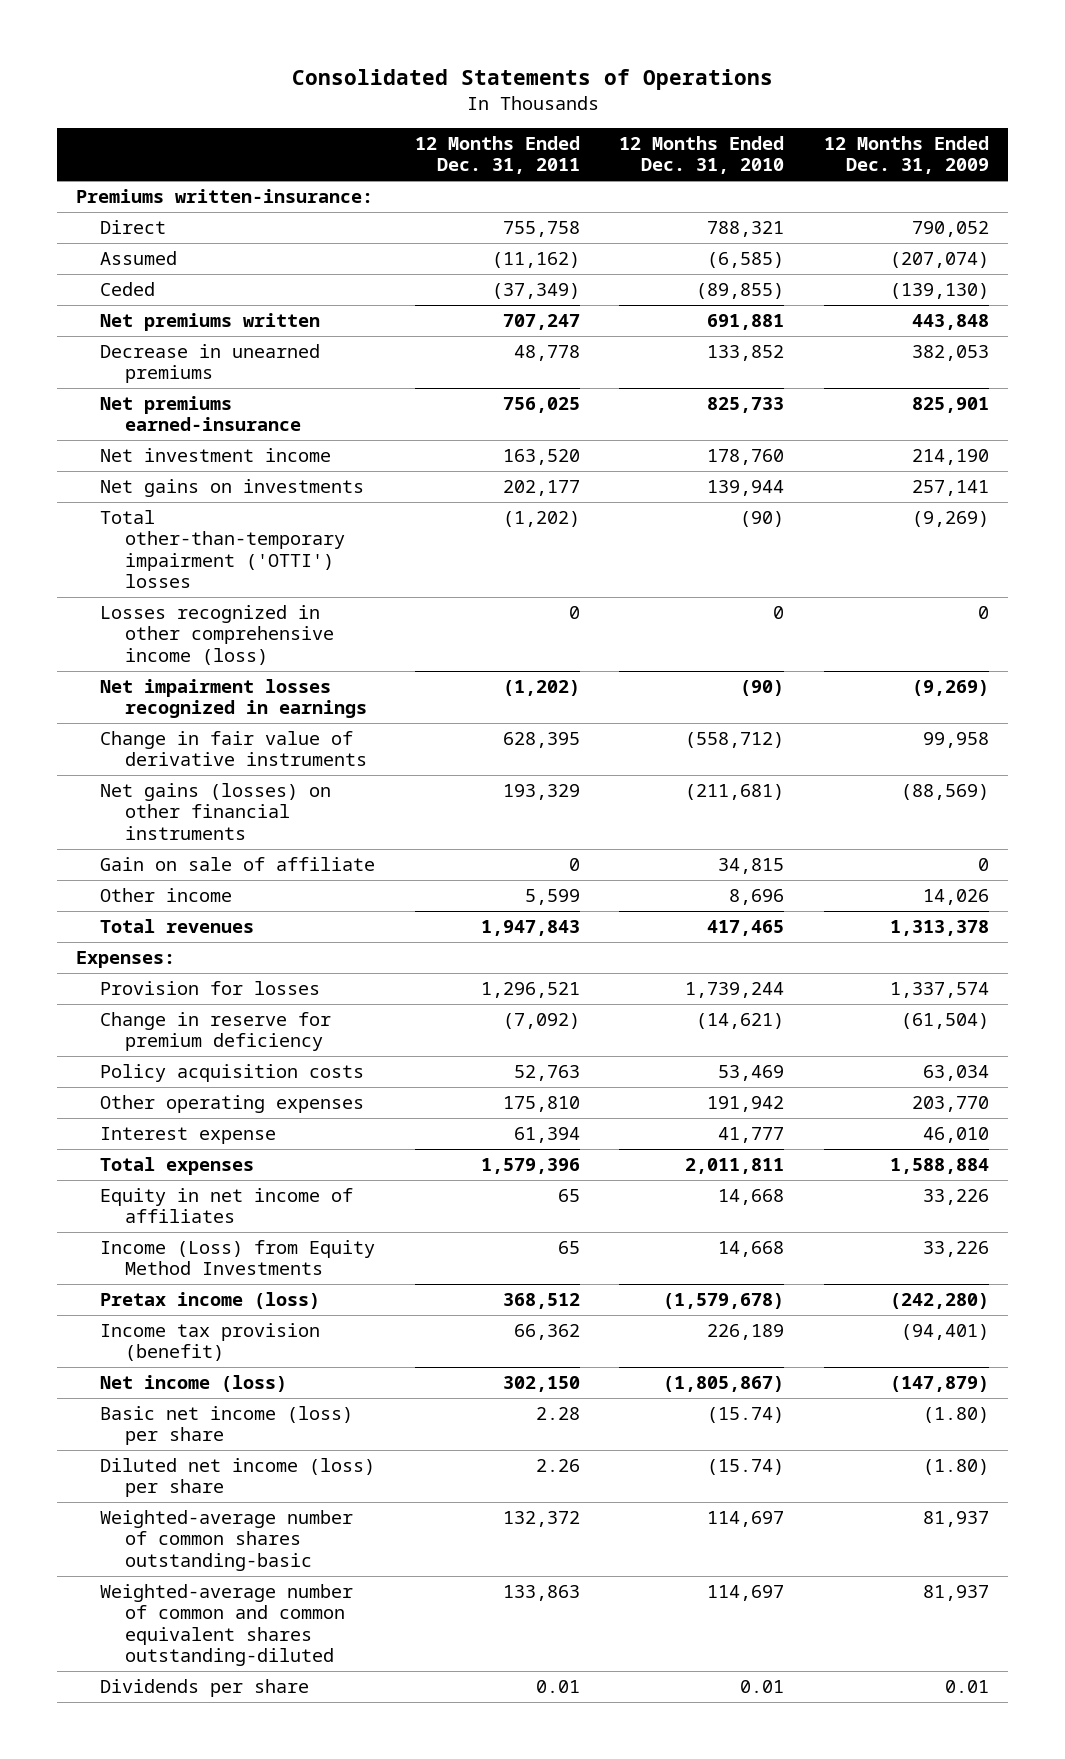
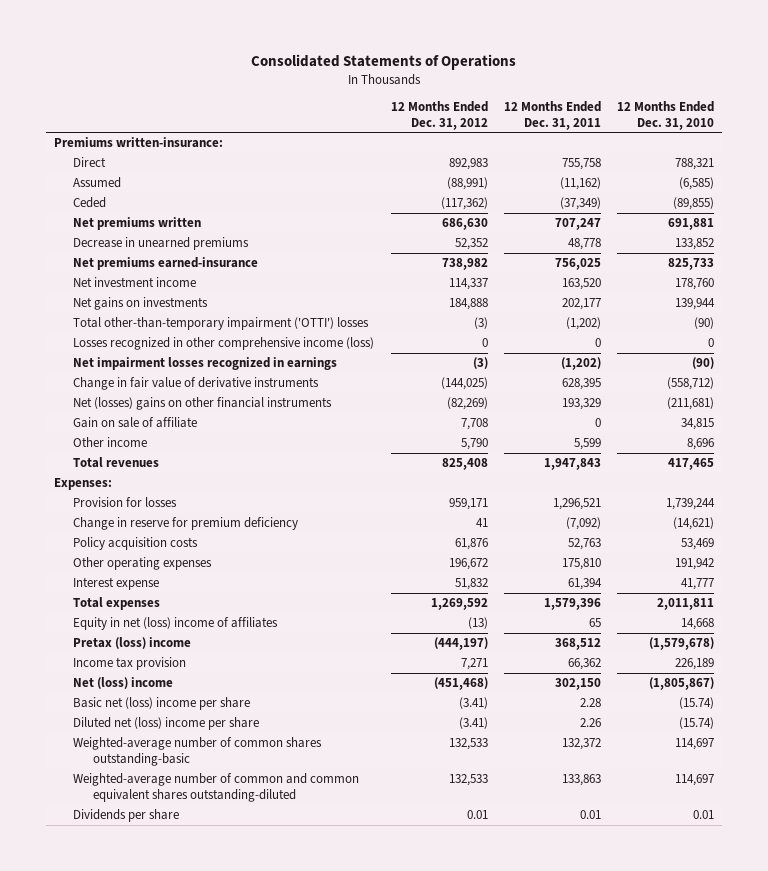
[823,135,989,175] 12 Months Ended Dec. 31, 2009 -> none
none -> [390,101,488,130] 12 Months Ended Dec. 31, 2012
[100,782,332,840] Net gains (losses) on other financial instruments -> [73,397,333,411] Net (losses) gains on other financial instruments
[100,1239,376,1276] Income (Loss) from Equity Method Investments -> none
[100,1187,354,1224] Equity in net income of affiliates -> [73,617,279,631] Equity in net (loss) income of affiliates
[100,1291,321,1309] Pretax income (loss) -> [73,637,192,650] Pretax (loss) income
[100,1322,321,1362] Income tax provision (benefit) -> [73,657,187,671] Income tax provision
[100,1374,288,1392] Net income (loss) -> [73,677,174,690] Net (loss) income
[100,1405,354,1446] Basic net income (loss) per share -> [73,697,251,711] Basic net (loss) income per share
[100,1457,376,1498] Diluted net income (loss) per share -> [73,717,260,731] Diluted net (loss) income per share

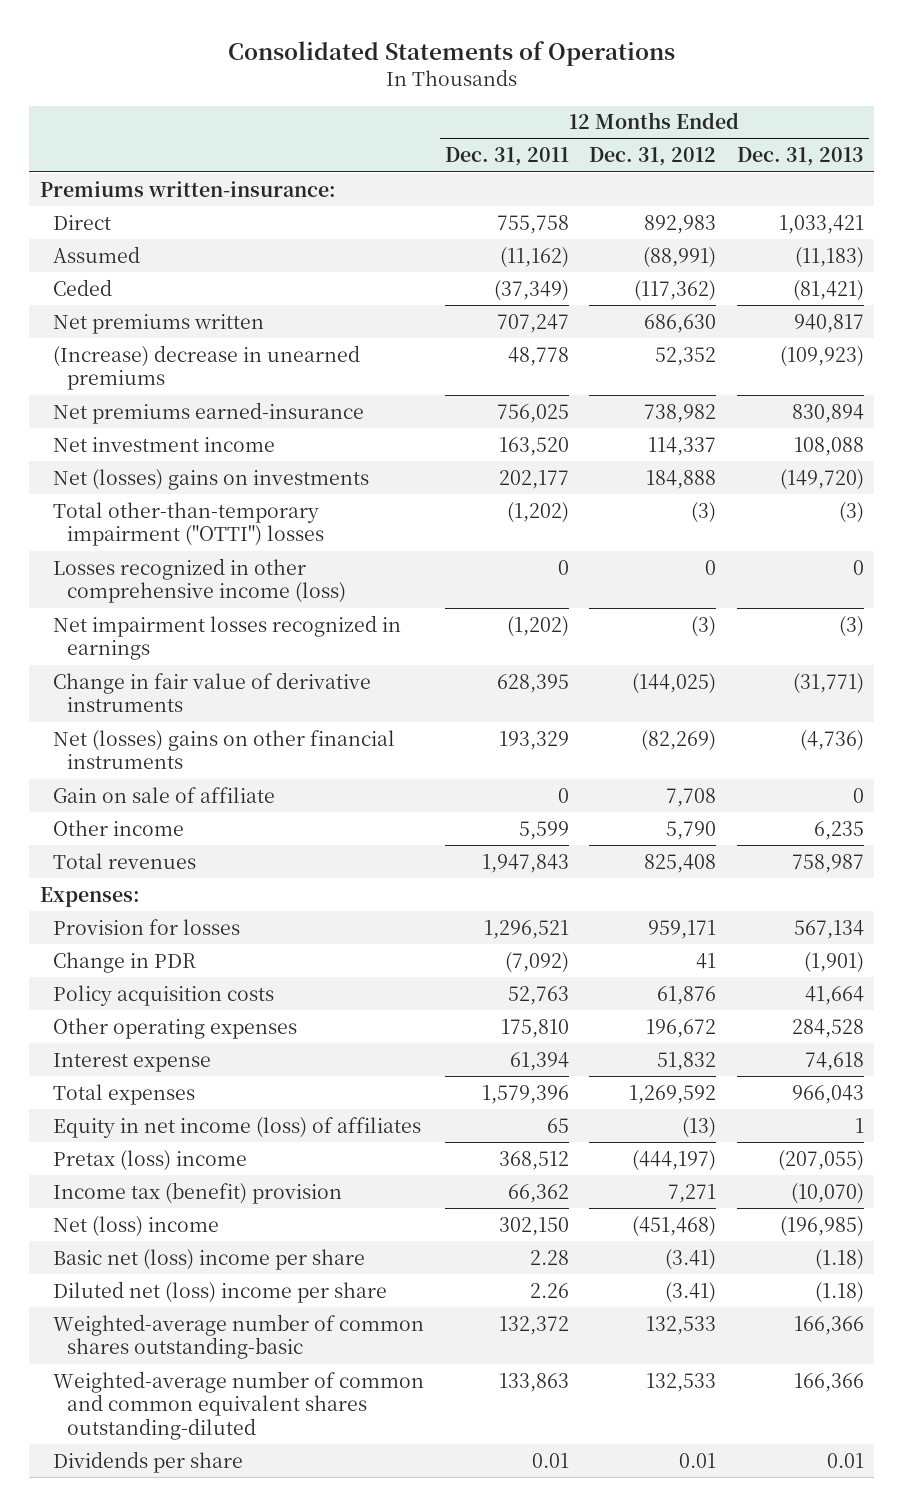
[616,101,714,130] 12 Months Ended Dec. 31, 2010 -> none
none -> [736,147,864,167] Dec. 31, 2013
[73,237,250,251] Decrease in unearned premiums -> [53,344,361,391] (Increase) decrease in unearned premiums
[73,297,209,311] Net gains on investments -> [53,468,370,490] Net (losses) gains on investments
[73,317,370,331] Total other-than-temporary impairment ('OTTI') losses -> [53,501,325,547] Total other-than-temporary impairment ("OTTI") losses
[73,517,299,531] Change in reserve for premium deficiency -> [53,951,197,973] Change in PDR
[73,617,279,631] Equity in net (loss) income of affiliates -> [53,1116,422,1138] Equity in net income (loss) of affiliates
[73,657,187,671] Income tax provision -> [53,1181,343,1204] Income tax (benefit) provision

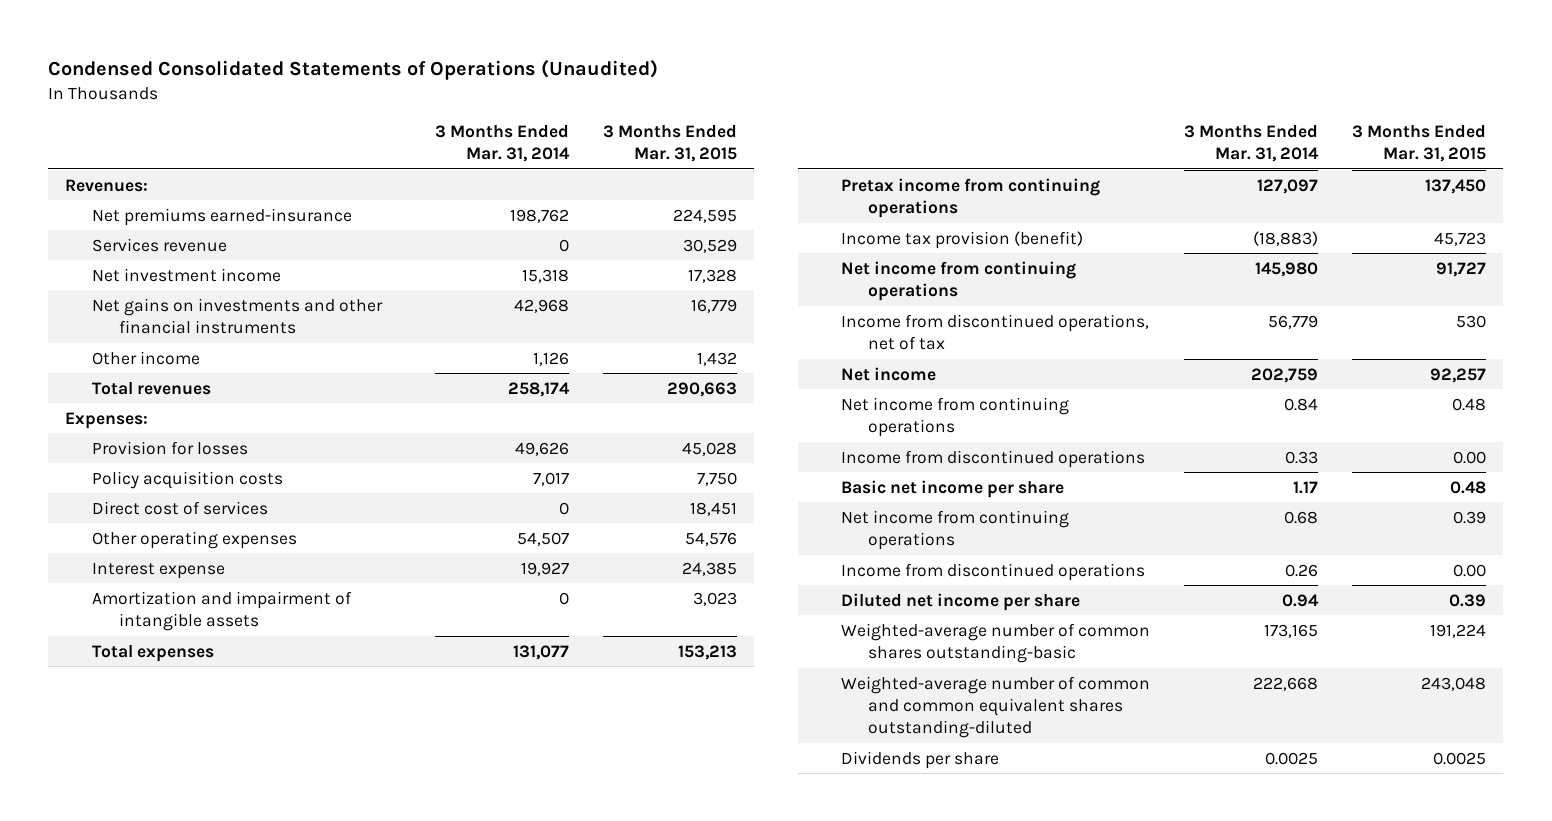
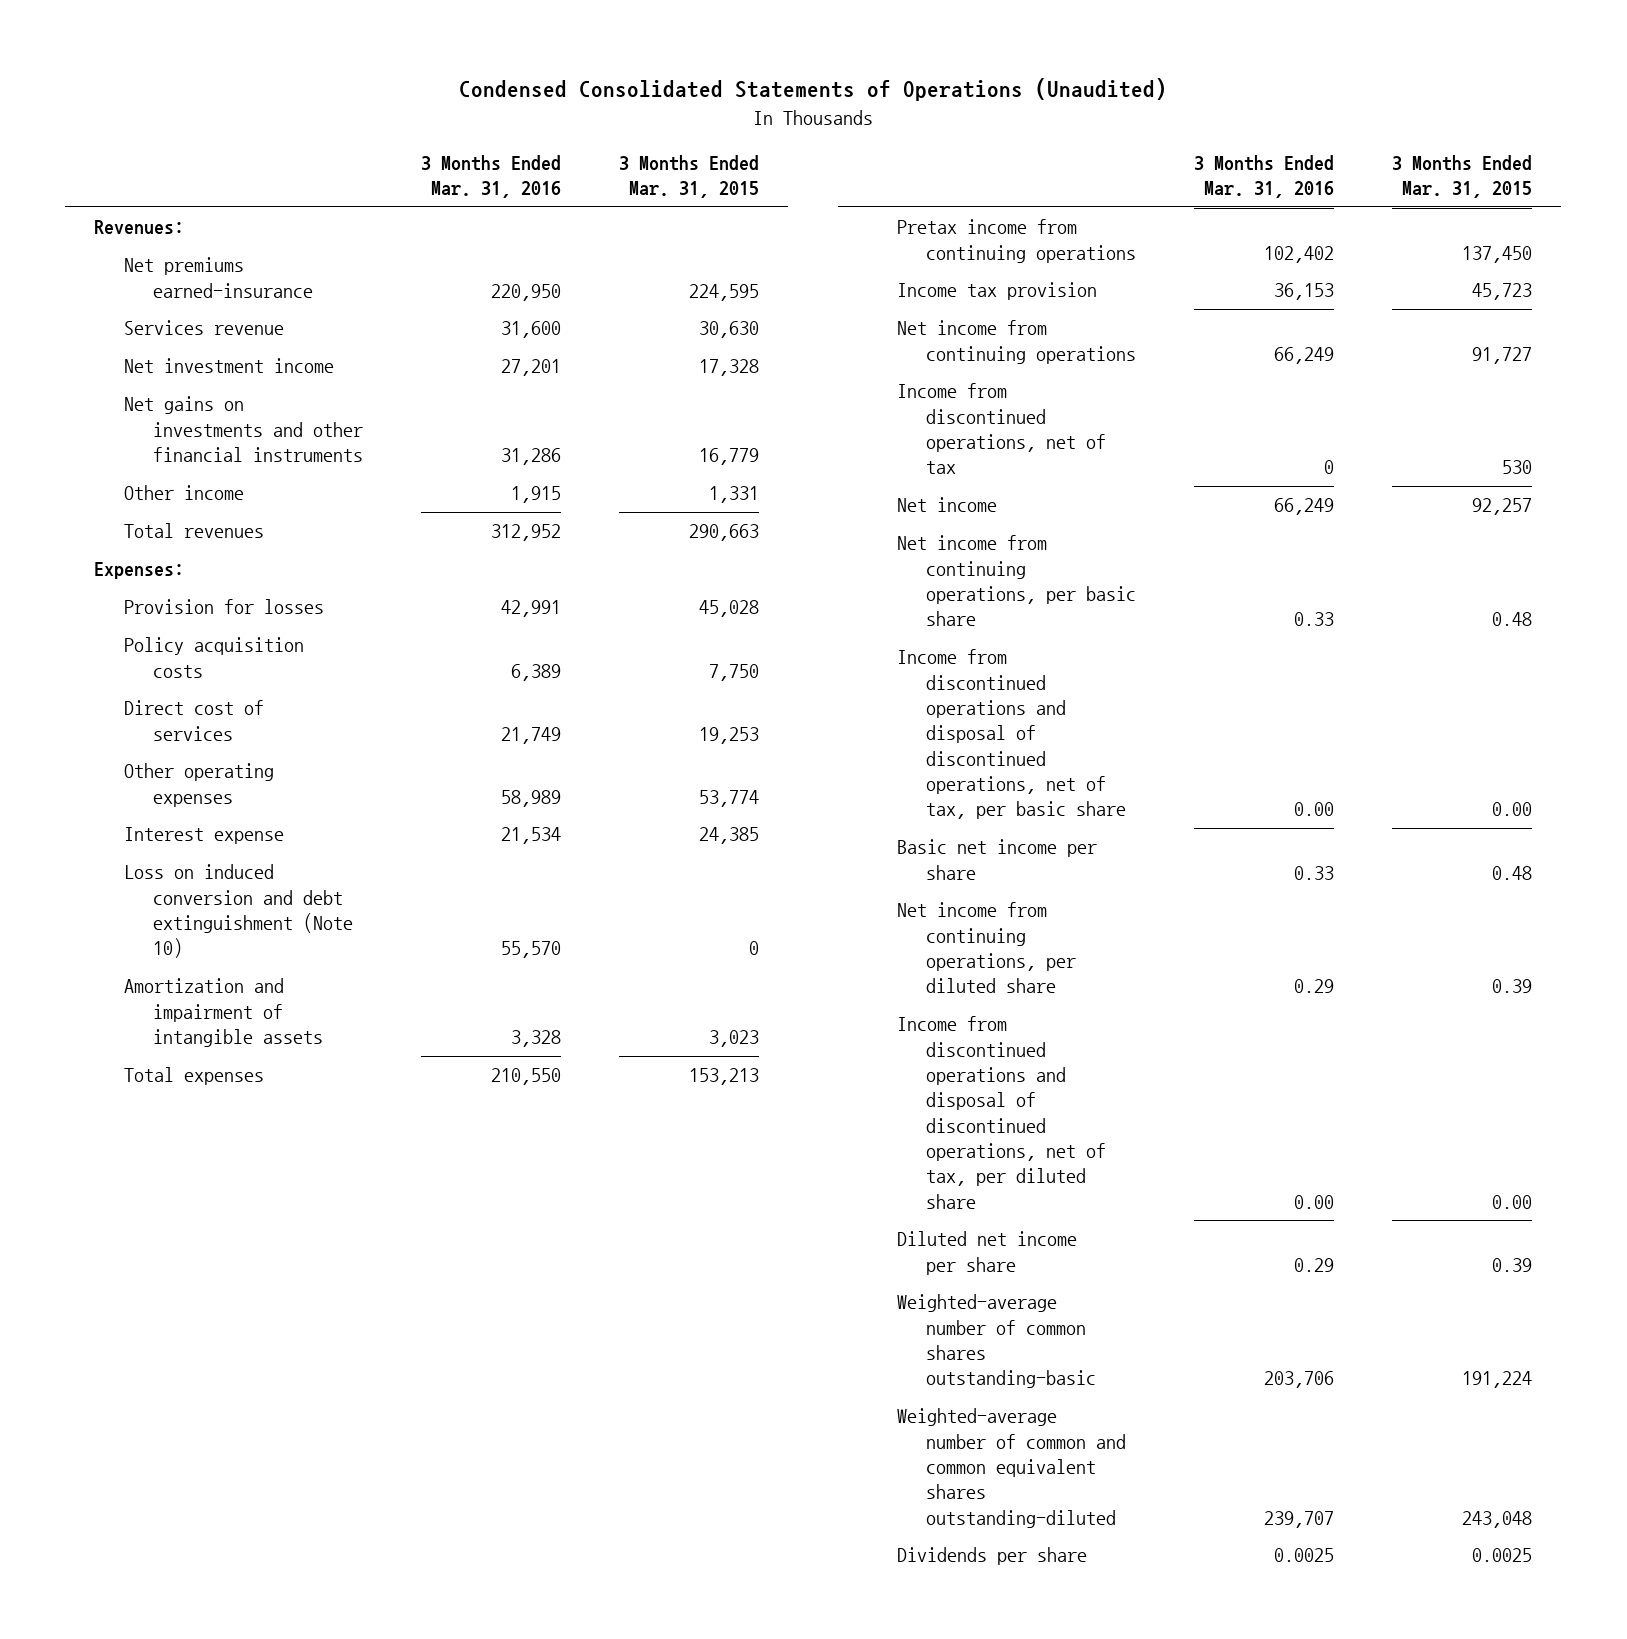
[435,124,571,162] 3 Months Ended Mar. 31, 2014 -> none
none -> [420,154,561,199] 3 Months Ended Mar. 31, 2016
[683,238,738,253] 30,529 -> [699,321,760,339] 30,630
[697,351,738,366] 1,432 -> [709,486,760,504] 1,331
[690,501,738,516] 18,451 -> [699,726,760,744] 19,253
[685,531,738,546] 54,576 -> [699,789,760,807] 53,774
none -> [123,864,353,959] Loss on induced conversion and debt extinguishment (Note 10)
[841,230,1084,249] Income tax provision (benefit) -> [896,282,1097,301] Income tax provision
[841,396,1070,437] Net income from continuing operations -> [896,535,1136,627] Net income from continuing operations, per basic share
[841,449,1146,468] Income from discontinued operations -> [896,649,1126,820] Income from discontinued operations and disposal of discontinued operations, net of tax, per basic share
[841,509,1070,550] Net income from continuing operations -> [896,902,1076,994] Net income from continuing operations, per diluted share
[841,562,1146,581] Income from discontinued operations -> [896,1016,1106,1209] Income from discontinued operations and disposal of discontinued operations, net of tax, per diluted share

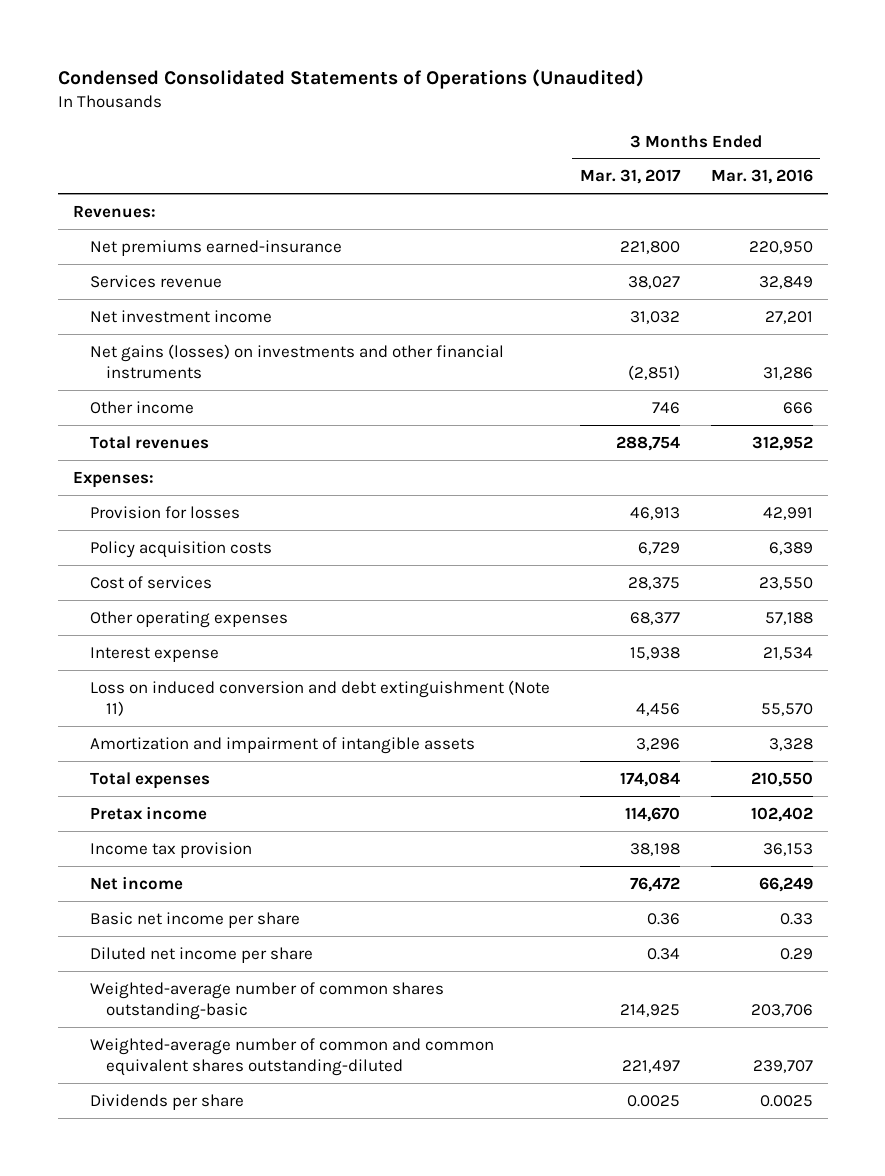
[619,154,760,199] 3 Months Ended Mar. 31, 2015 -> none
none -> [580,169,682,185] Mar. 31, 2017
[500,321,561,339] 31,600 -> [758,275,813,289] 32,849
[123,396,363,463] Net gains on investments and other financial instruments -> [89,343,504,380] Net gains (losses) on investments and other financial instruments
[510,486,561,504] 1,915 -> [782,401,813,414] 666
[123,700,264,741] Direct cost of services -> [89,575,212,589] Cost of services
[500,726,561,744] 21,749 -> [758,576,813,590] 23,550
[500,789,561,807] 58,989 -> [764,611,813,625] 57,188
[123,864,353,959] Loss on induced conversion and debt extinguishment (Note 10) -> [89,679,550,717] Loss on induced conversion and debt extinguishment (Note 11)
[896,219,1136,263] Pretax income from continuing operations -> [89,805,207,820] Pretax income
[896,320,1136,364] Net income from continuing operations -> none
[896,383,1106,475] Income from discontinued operations, net of tax -> none
[896,535,1136,627] Net income from continuing operations, per basic share -> none
[896,649,1126,820] Income from discontinued operations and disposal of discontinued operations, net of tax, per basic share -> none
[896,902,1076,994] Net income from continuing operations, per diluted share -> none
[896,1016,1106,1209] Income from discontinued operations and disposal of discontinued operations, net of tax, per diluted share -> none

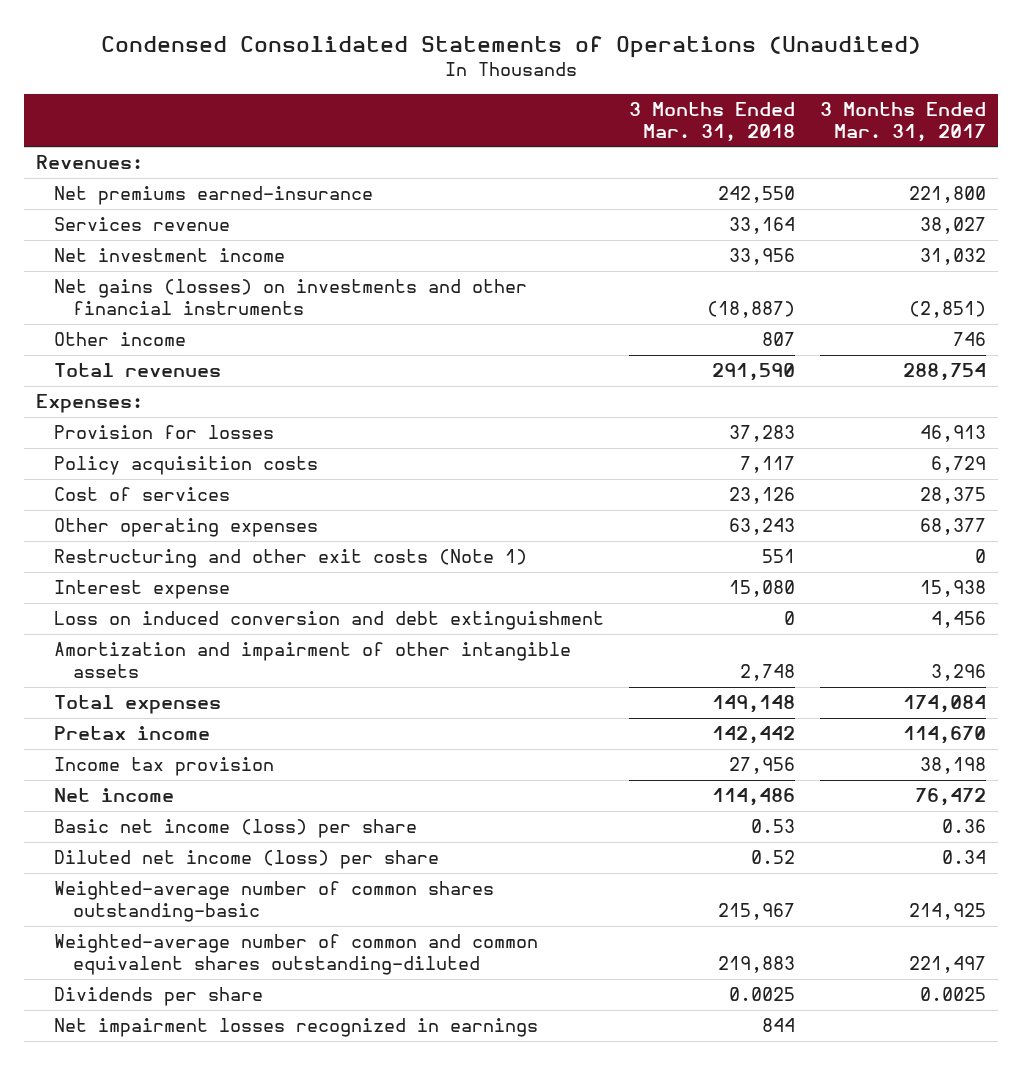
[710,169,813,185] Mar. 31, 2016 -> none
none -> [628,102,795,142] 3 Months Ended Mar. 31, 2018
none -> [54,549,528,569] Restructuring and other exit costs (Note 1)
[89,679,550,717] Loss on induced conversion and debt extinguishment (Note 11) -> [54,611,605,631] Loss on induced conversion and debt extinguishment
[89,736,475,754] Amortization and impairment of intangible assets -> [54,642,572,678] Amortization and impairment of other intangible assets
[89,911,300,928] Basic net income per share -> [54,819,418,839] Basic net income (loss) per share
[89,946,313,963] Diluted net income per share -> [54,850,440,870] Diluted net income (loss) per share
none -> [54,1018,539,1038] Net impairment losses recognized in earnings

